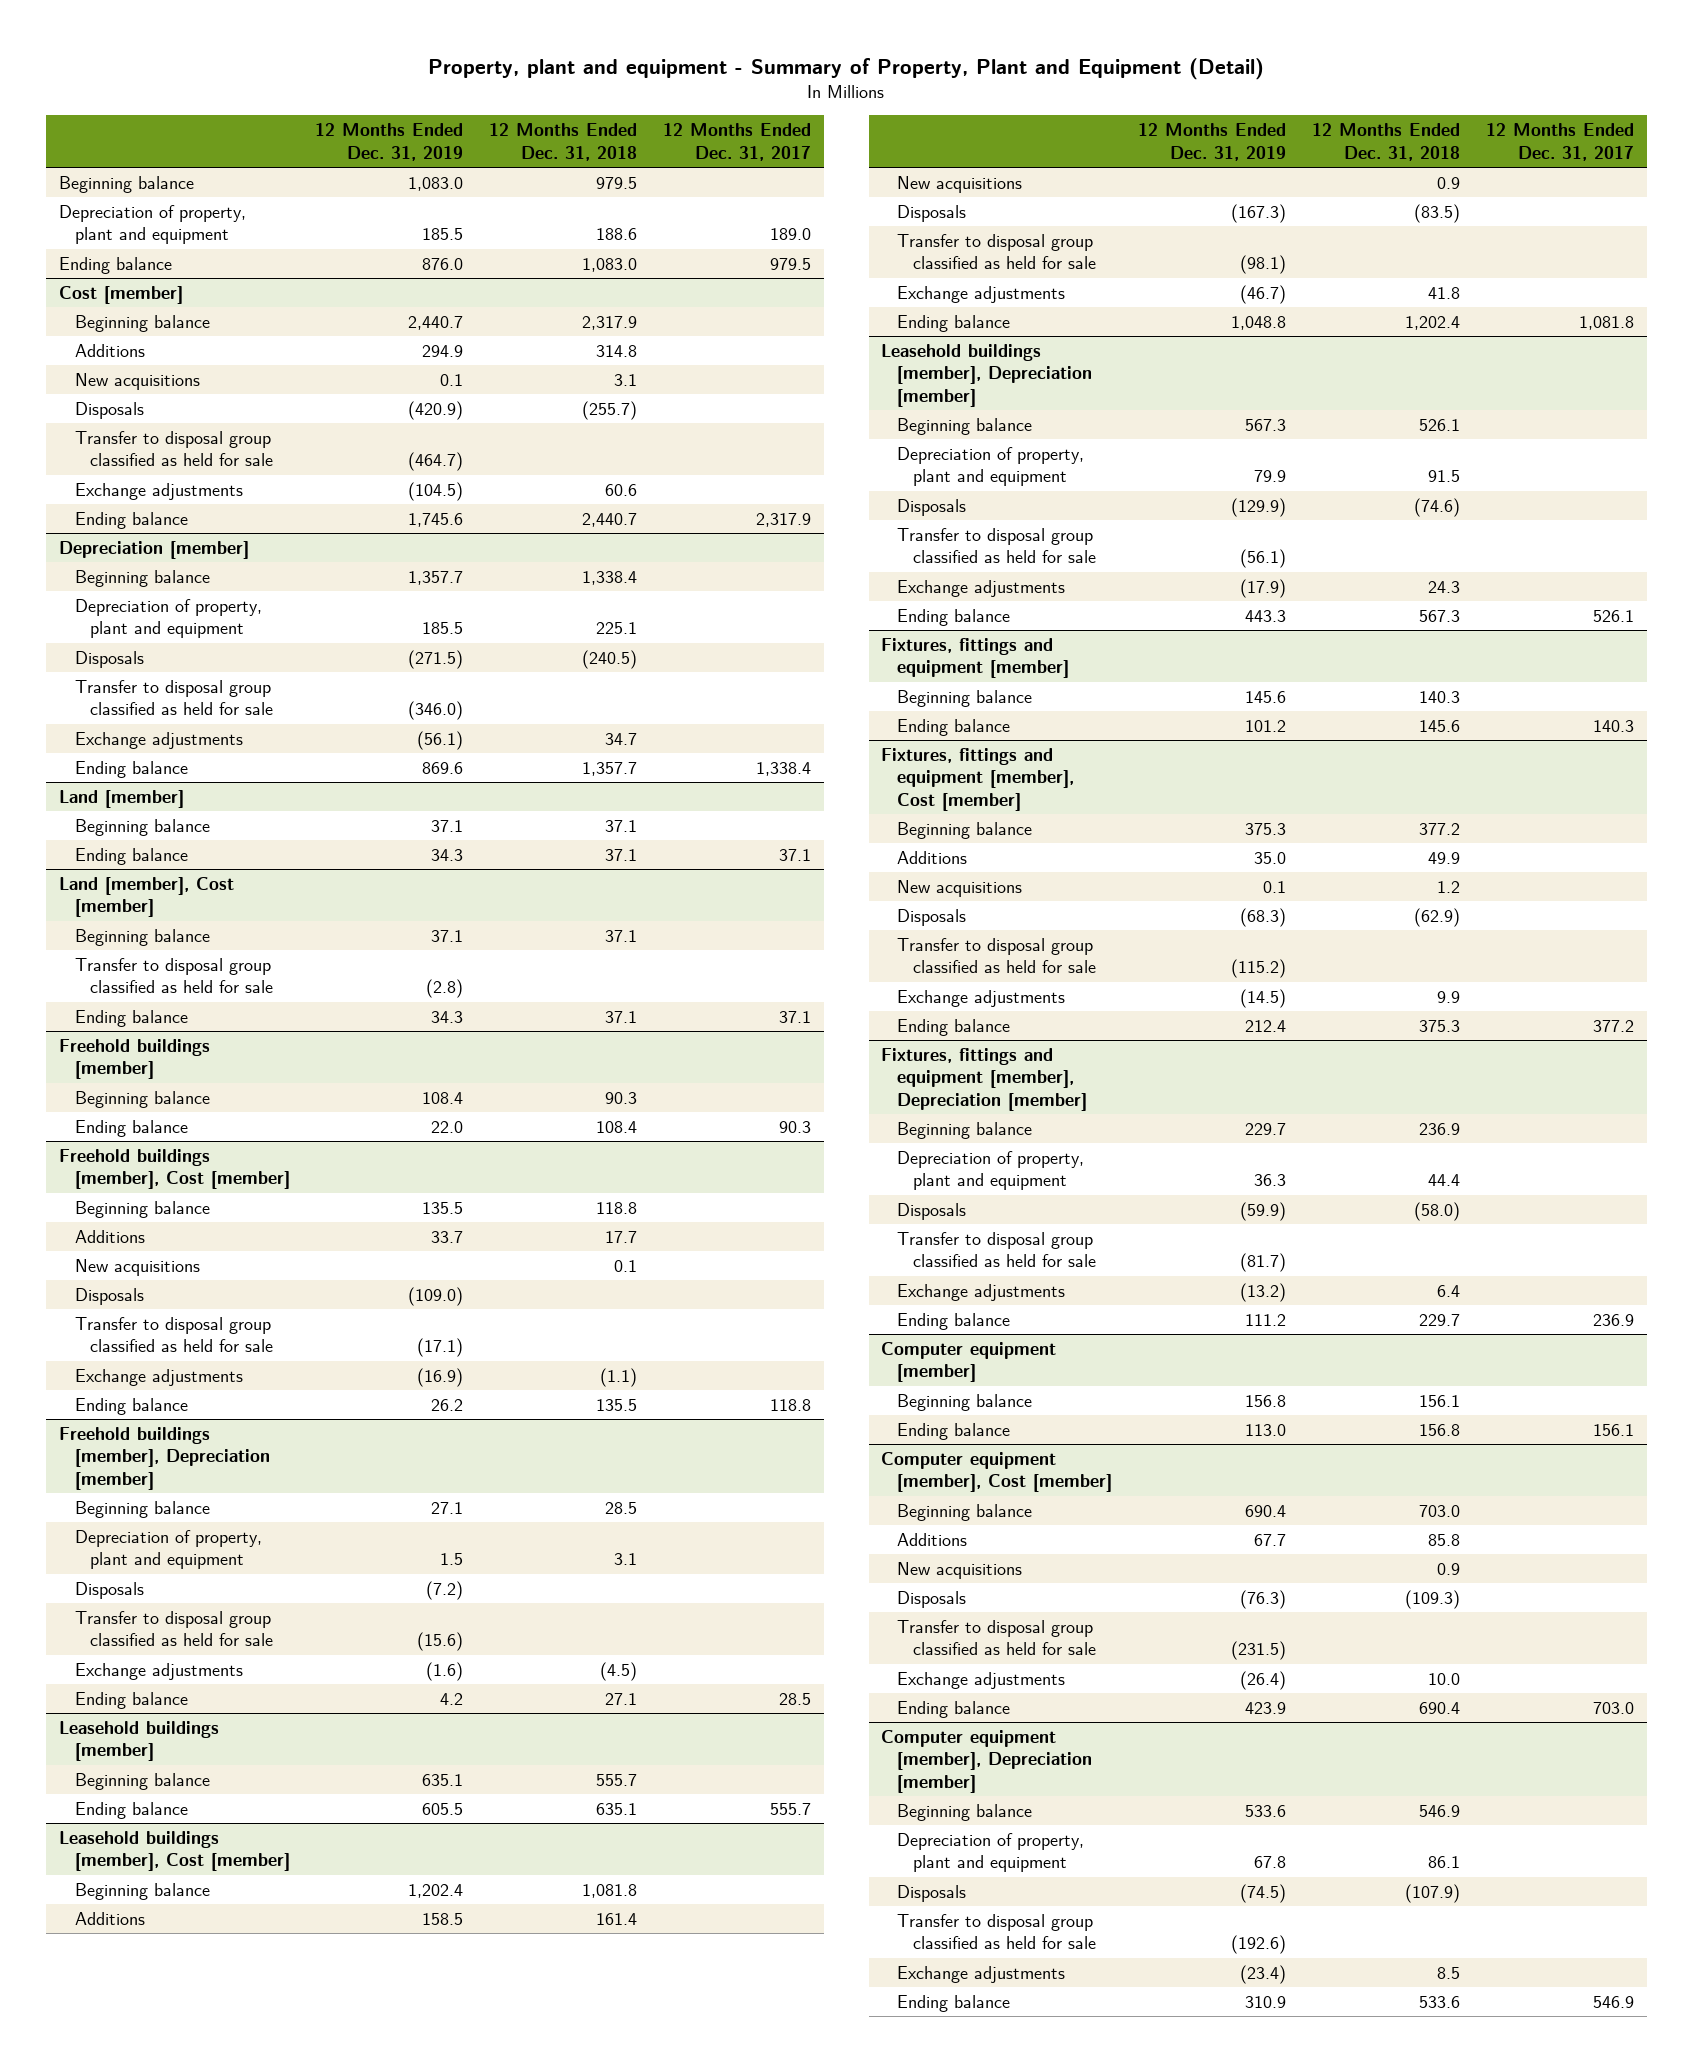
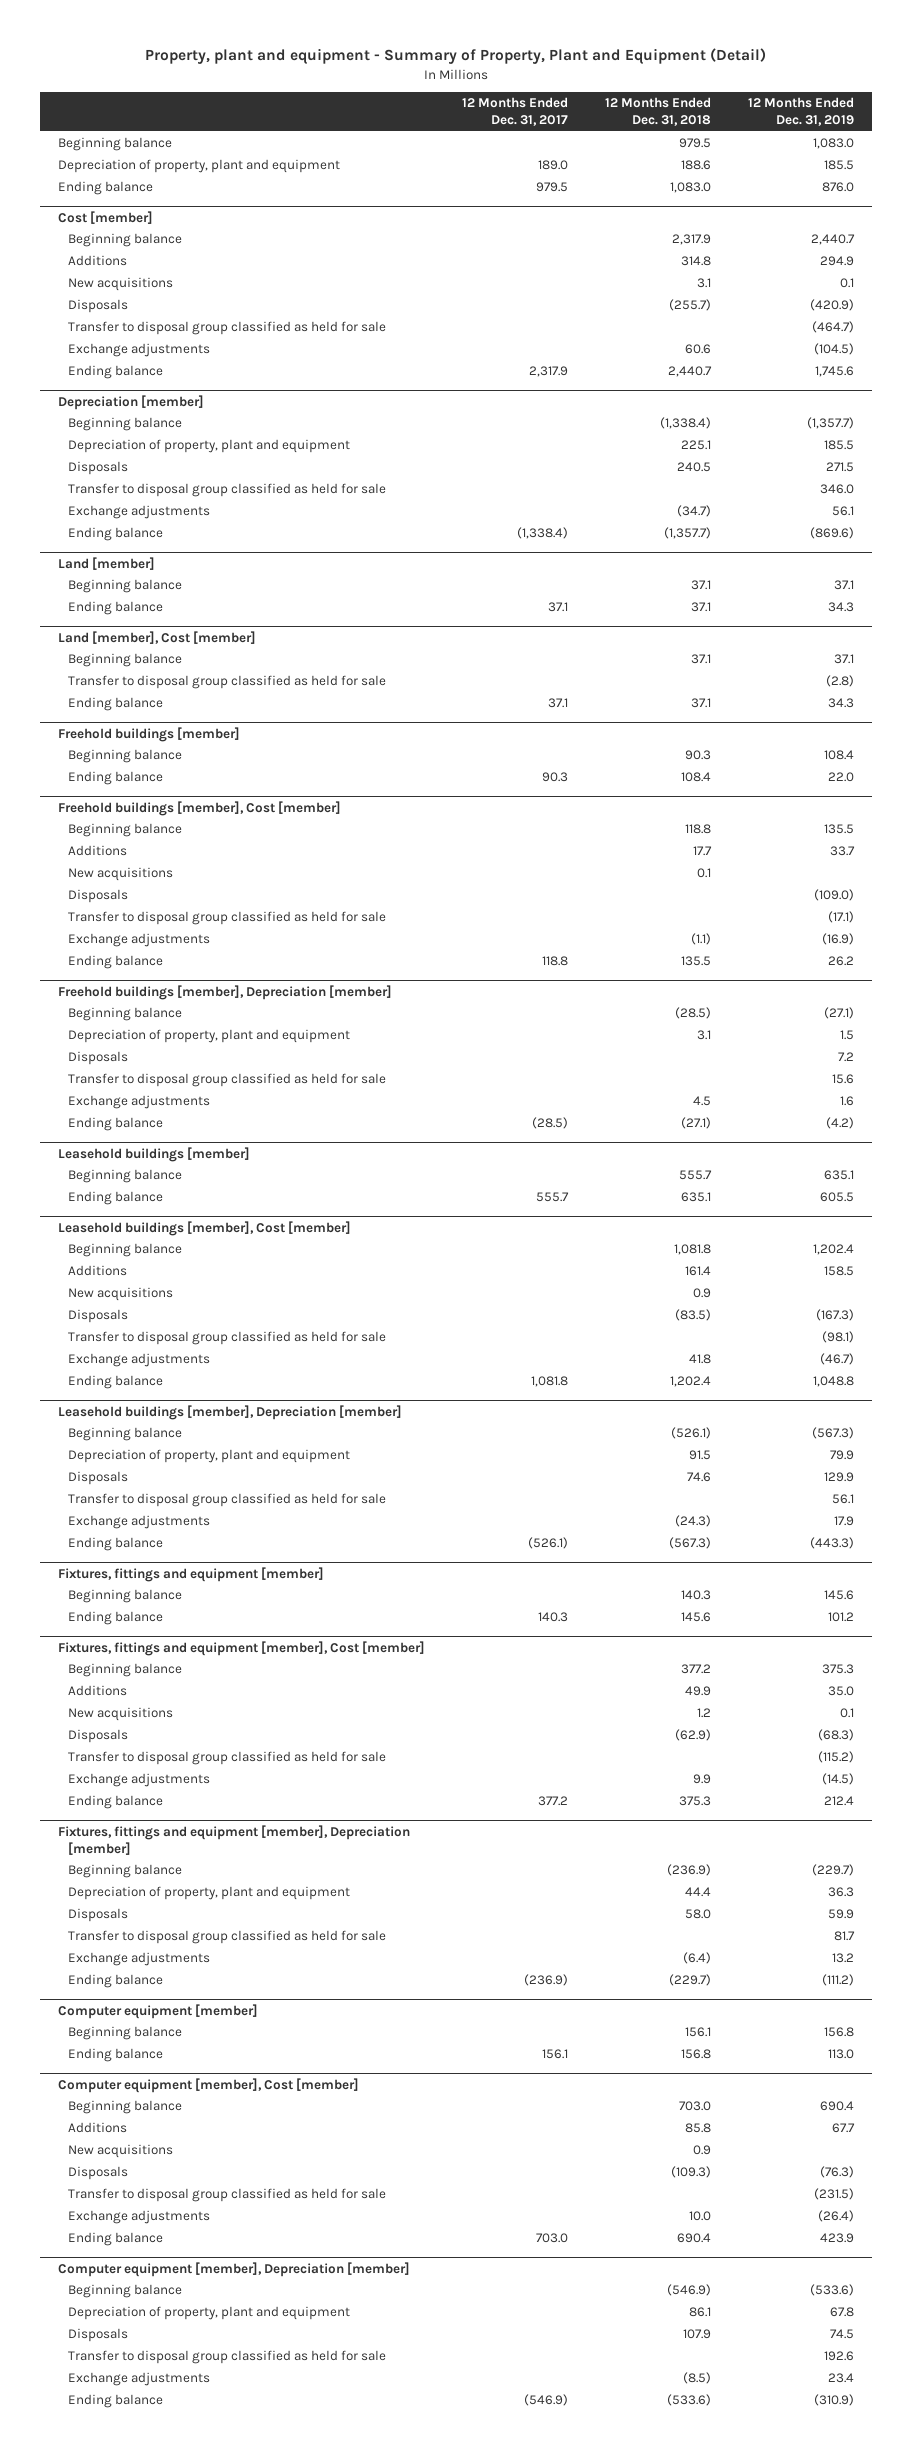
[408,570,464,585] 1,357.7 -> [806,417,854,430] (1,357.7)
[582,570,638,585] 1,338.4 -> [659,417,711,430] (1,338.4)
[408,649,464,669] (271.5) -> [825,462,854,473] 271.5
[582,649,638,669] (240.5) -> [676,462,711,473] 240.5
[408,701,464,721] (346.0) -> [819,484,854,495] 346.0
[417,730,464,750] (56.1) -> [831,506,854,517] 56.1
[605,732,638,745] 34.7 -> [676,505,711,518] (34.7)
[422,761,464,774] 869.6 -> [809,527,854,540] (869.6)
[582,761,638,776] 1,357.7 -> [663,527,711,540] (1,357.7)
[756,761,812,776] 1,338.4 -> [516,527,568,540] (1,338.4)
[431,1501,464,1514] 27.1 -> [823,1007,854,1020] (27.1)
[605,1501,638,1514] 28.5 -> [674,1007,711,1020] (28.5)
[426,1580,464,1600] (7.2) -> [837,1052,854,1063] 7.2
[417,1632,464,1652] (15.6) -> [831,1074,854,1085] 15.6
[426,1661,464,1681] (1.6) -> [839,1096,854,1107] 1.6
[600,1661,638,1681] (4.5) -> [692,1096,711,1107] 4.5
[440,1692,464,1705] 4.2 -> [825,1117,854,1130] (4.2)
[605,1692,638,1705] 27.1 -> [680,1117,711,1130] (27.1)
[779,1692,812,1705] 28.5 -> [531,1117,568,1130] (28.5)
[1245,418,1287,431] 567.3 -> [811,1427,854,1440] (567.3)
[1418,418,1460,431] 526.1 -> [670,1427,711,1440] (526.1)
[1231,497,1287,517] (129.9) -> [823,1472,854,1483] 129.9
[1413,497,1460,517] (74.6) -> [686,1472,711,1483] 74.6
[1240,549,1287,569] (56.1) -> [831,1494,854,1505] 56.1
[1240,578,1287,598] (17.9) -> [833,1516,854,1527] 17.9
[1427,580,1460,593] 24.3 -> [674,1515,711,1528] (24.3)
[1245,609,1287,622] 443.3 -> [809,1537,854,1550] (443.3)
[1418,609,1460,622] 567.3 -> [668,1537,711,1550] (567.3)
[1592,609,1634,622] 526.1 -> [527,1537,568,1550] (526.1)
[1245,1122,1287,1135] 229.7 -> [811,1864,854,1877] (229.7)
[1418,1122,1460,1135] 236.9 -> [666,1864,711,1877] (236.9)
[1240,1201,1287,1221] (59.9) -> [827,1909,854,1920] 59.9
[1413,1201,1460,1221] (58.0) -> [684,1909,711,1920] 58.0
[1240,1253,1287,1273] (81.7) -> [833,1931,855,1942] 81.7
[1240,1282,1287,1302] (13.2) -> [831,1953,854,1964] 13.2
[1436,1284,1460,1297] 6.4 -> [682,1952,711,1965] (6.4)
[1245,1313,1287,1326] 111.2 -> [821,1974,854,1987] (111.2)
[1418,1313,1460,1326] 229.7 -> [668,1974,711,1987] (229.7)
[1592,1313,1634,1326] 236.9 -> [523,1974,568,1987] (236.9)
[1245,1804,1287,1817] 533.6 -> [809,2284,854,2297] (533.6)
[1418,1804,1460,1817] 546.9 -> [666,2284,711,2297] (546.9)
[1240,1883,1287,1903] (74.5) -> [829,2329,854,2340] 74.5
[1404,1883,1460,1903] (107.9) -> [682,2329,711,2340] 107.9
[1231,1935,1287,1955] (192.6) -> [823,2351,854,2362] 192.6
[1240,1964,1287,1984] (23.4) -> [827,2373,854,2384] 23.4
[1436,1966,1460,1979] 8.5 -> [682,2372,711,2385] (8.5)
[1245,1995,1287,2008] 310.9 -> [813,2394,854,2407] (310.9)
[1418,1995,1460,2008] 533.6 -> [666,2394,711,2407] (533.6)
[1592,1995,1634,2008] 546.9 -> [523,2394,568,2407] (546.9)

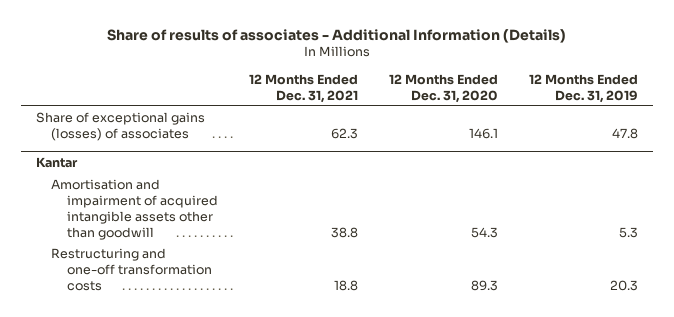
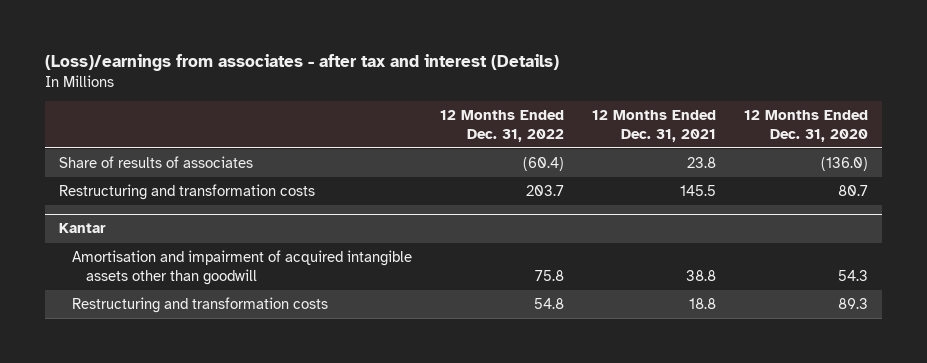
[106,28,566,43] Share of results of associates - Additional Information (Details) -> [44,54,559,72] (Loss)/earnings from associates - after tax and interest (Details)
[528,73,638,103] 12 Months Ended Dec. 31, 2019 -> none
none -> [440,110,565,142] 12 Months Ended Dec. 31, 2022
[36,112,206,142] Share of exceptional gains (losses) of associates -> none
none -> [58,156,253,169] Share of results of associates
none -> [58,184,315,201] Restructuring and transformation costs
[51,248,212,291] Restructuring and one-off transformation costs -> [72,297,329,314] Restructuring and transformation costs

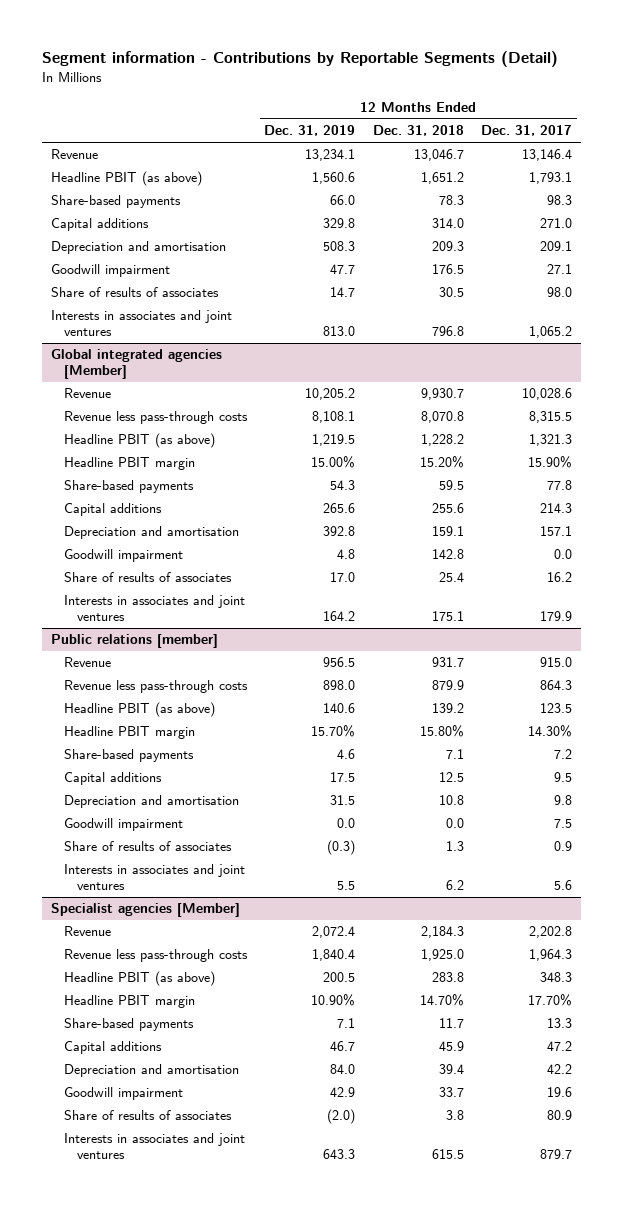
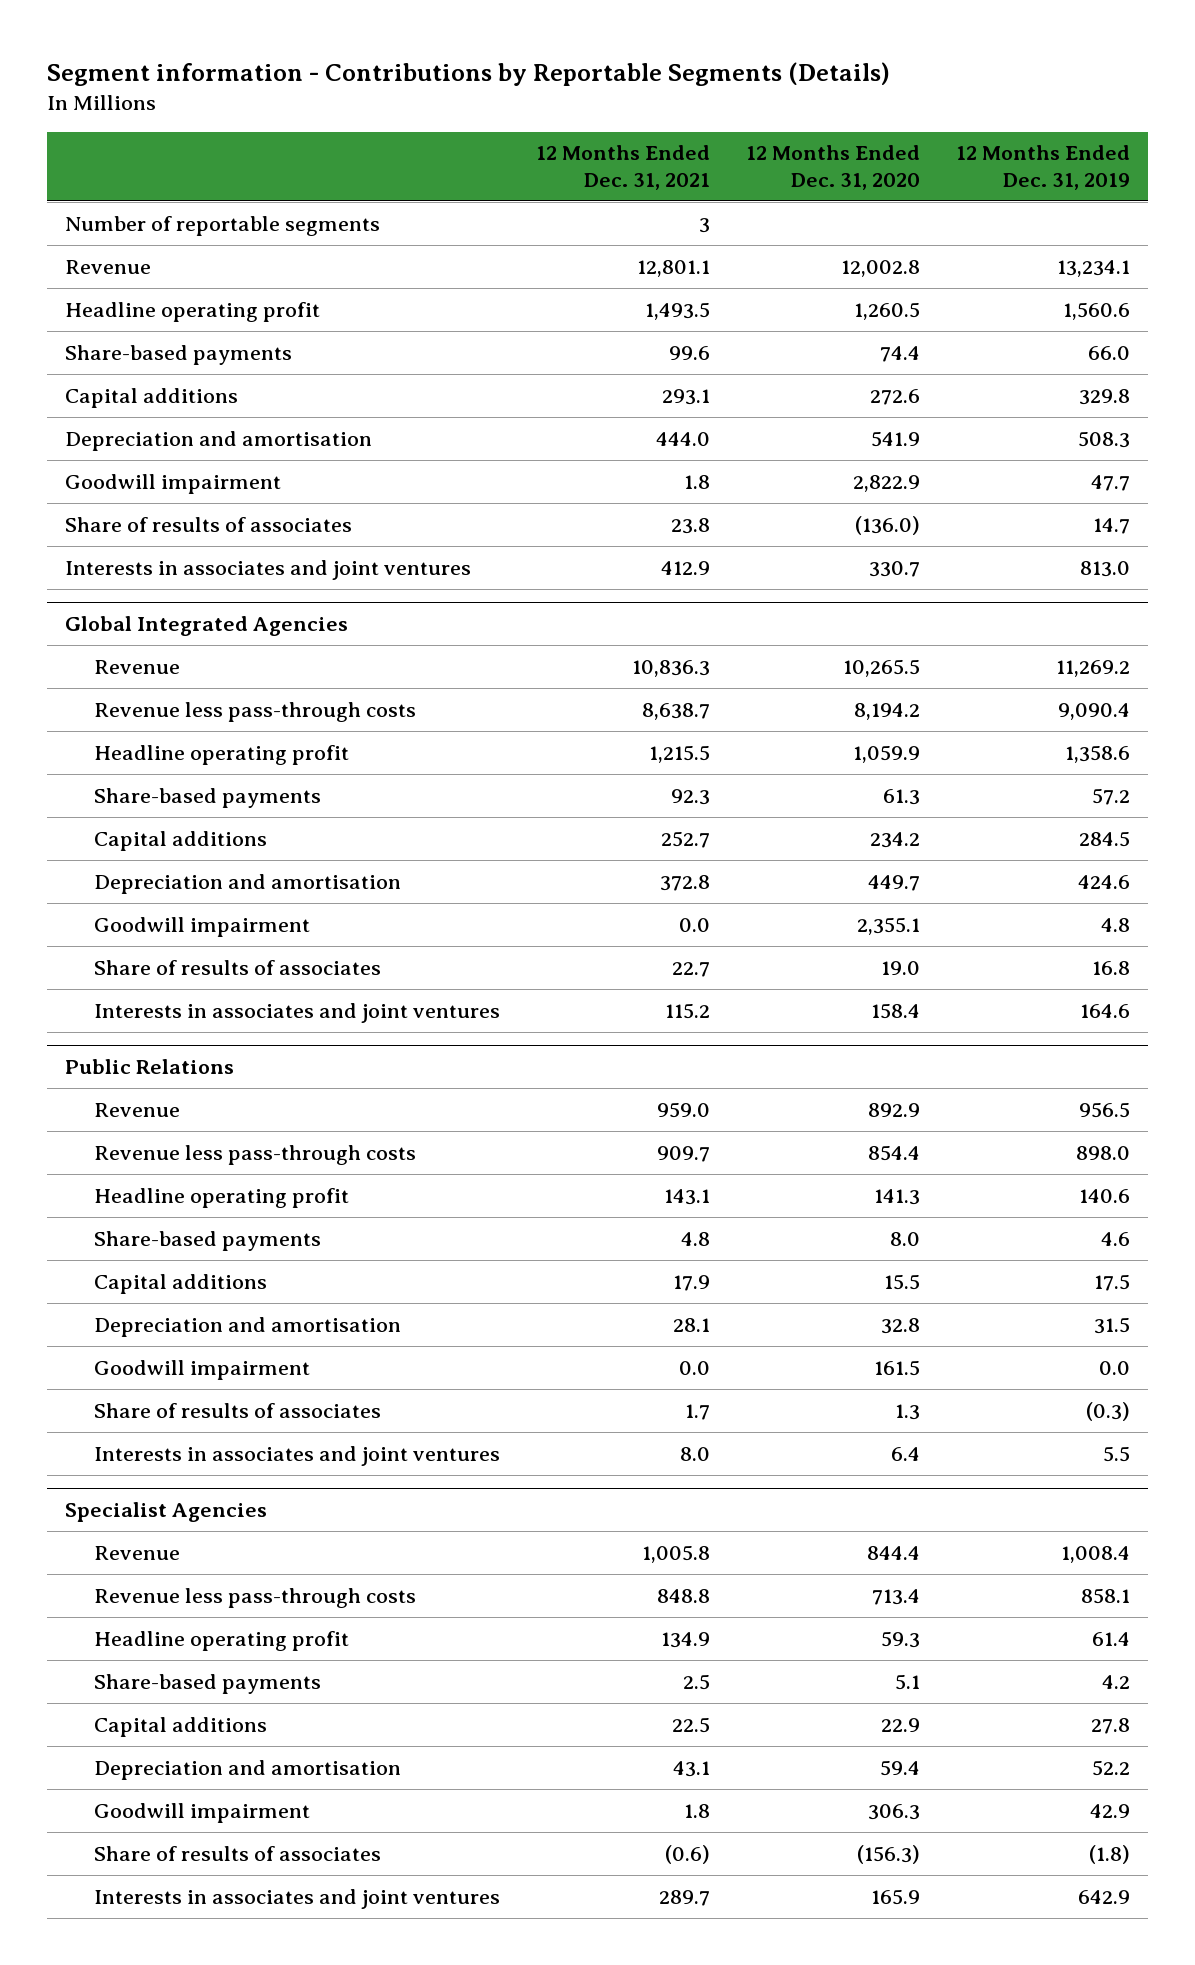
[42,51,559,68] Segment information - Contributions by Reportable Segments (Detail) -> [47,61,891,86] Segment information - Contributions by Reportable Segments (Details)
[372,125,464,137] Dec. 31, 2018 -> none
[481,125,573,137] Dec. 31, 2017 -> none
none -> [536,145,711,190] 12 Months Ended Dec. 31, 2021
none -> [746,145,921,190] 12 Months Ended Dec. 31, 2020
none -> [64,215,380,236] Number of reportable segments
[50,171,202,187] Headline PBIT (as above) -> [64,301,320,322] Headline operating profit
[63,433,215,449] Headline PBIT (as above) -> none
[63,457,195,471] Headline PBIT margin -> none
[50,349,222,380] Global integrated agencies [Member] -> [64,615,348,636] Global Integrated Agencies
[305,388,356,401] 10,205.2 -> [1055,659,1130,677] 11,269.2
[312,411,356,424] 8,108.1 -> [1057,702,1130,720] 9,090.4
none -> [94,744,350,765] Headline operating profit
[330,480,356,491] 54.3 -> [1091,787,1130,805] 57.2
[323,503,356,514] 265.6 -> [1078,830,1130,847] 284.5
[323,526,356,537] 392.8 -> [1077,874,1130,889] 424.6
[330,572,356,583] 17.0 -> [1091,960,1130,975] 16.8
[323,611,356,622] 164.2 -> [1079,1003,1130,1018] 164.6
[50,634,218,649] Public relations [member] -> [64,1058,234,1074] Public Relations
[63,726,195,740] Headline PBIT margin -> none
[63,702,215,718] Headline PBIT (as above) -> [94,1187,350,1208] Headline operating profit
[63,971,215,987] Headline PBIT (as above) -> none
[63,995,195,1009] Headline PBIT margin -> none
[50,903,240,918] Specialist agencies [Member] -> [64,1501,267,1522] Specialist Agencies
[312,926,356,939] 2,072.4 -> [1060,1545,1130,1563] 1,008.4
[312,949,356,962] 1,840.4 -> [1080,1587,1130,1604] 858.1
none -> [94,1630,350,1651] Headline operating profit
[337,1018,356,1029] 7.1 -> [1101,1674,1130,1689] 4.2
[330,1041,356,1052] 46.7 -> [1090,1717,1130,1734] 27.8
[330,1064,356,1075] 84.0 -> [1091,1759,1130,1776] 52.2
[327,1109,356,1125] (2.0) -> [1088,1844,1130,1864] (1.8)
[323,1149,356,1160] 643.3 -> [1077,1889,1130,1904] 642.9

